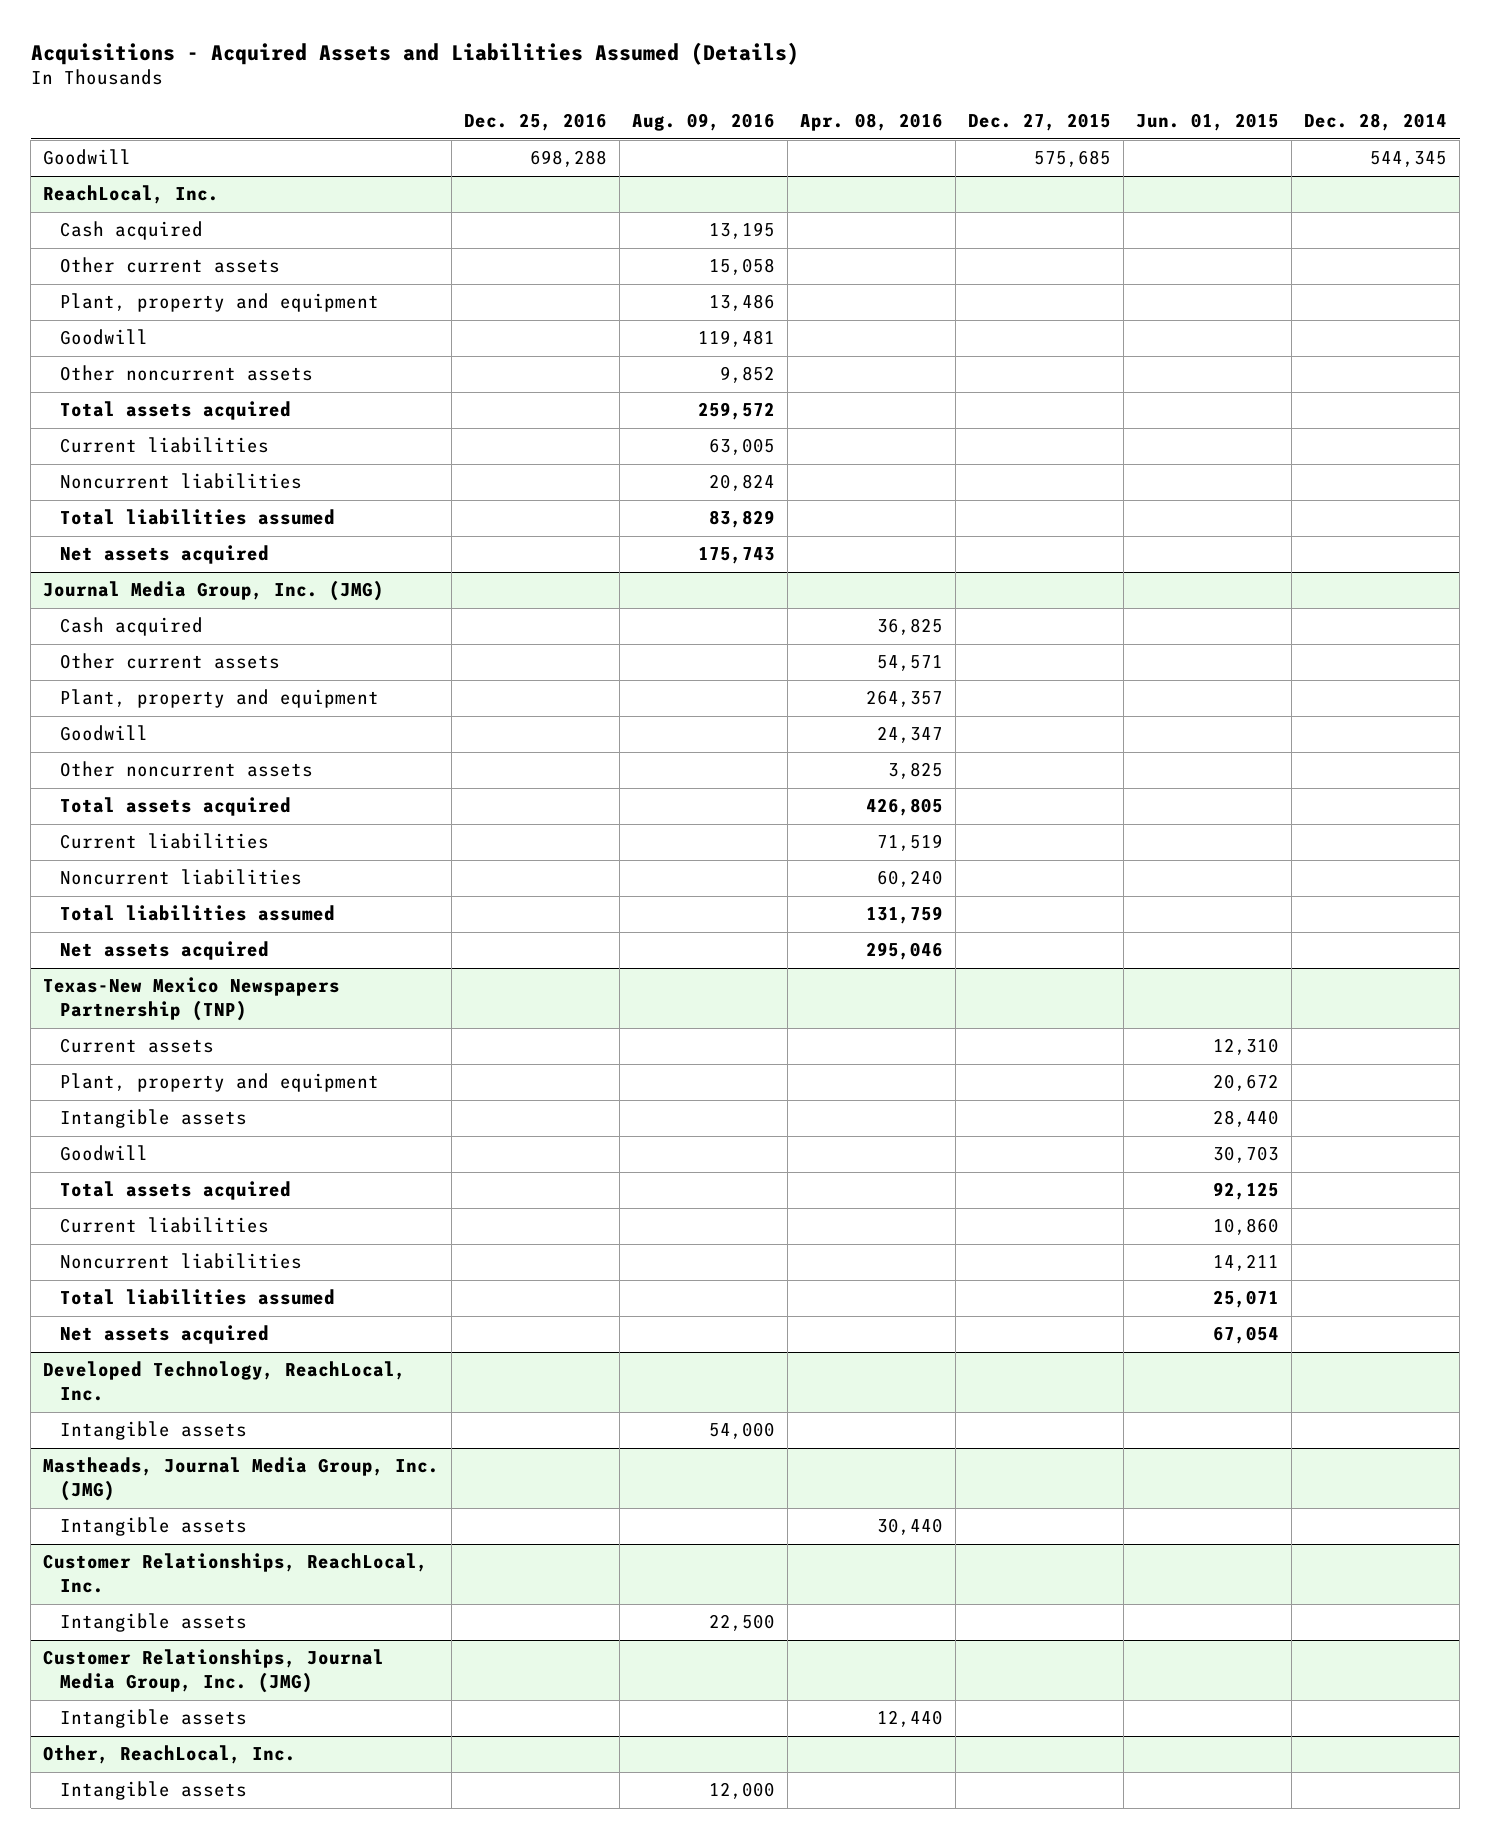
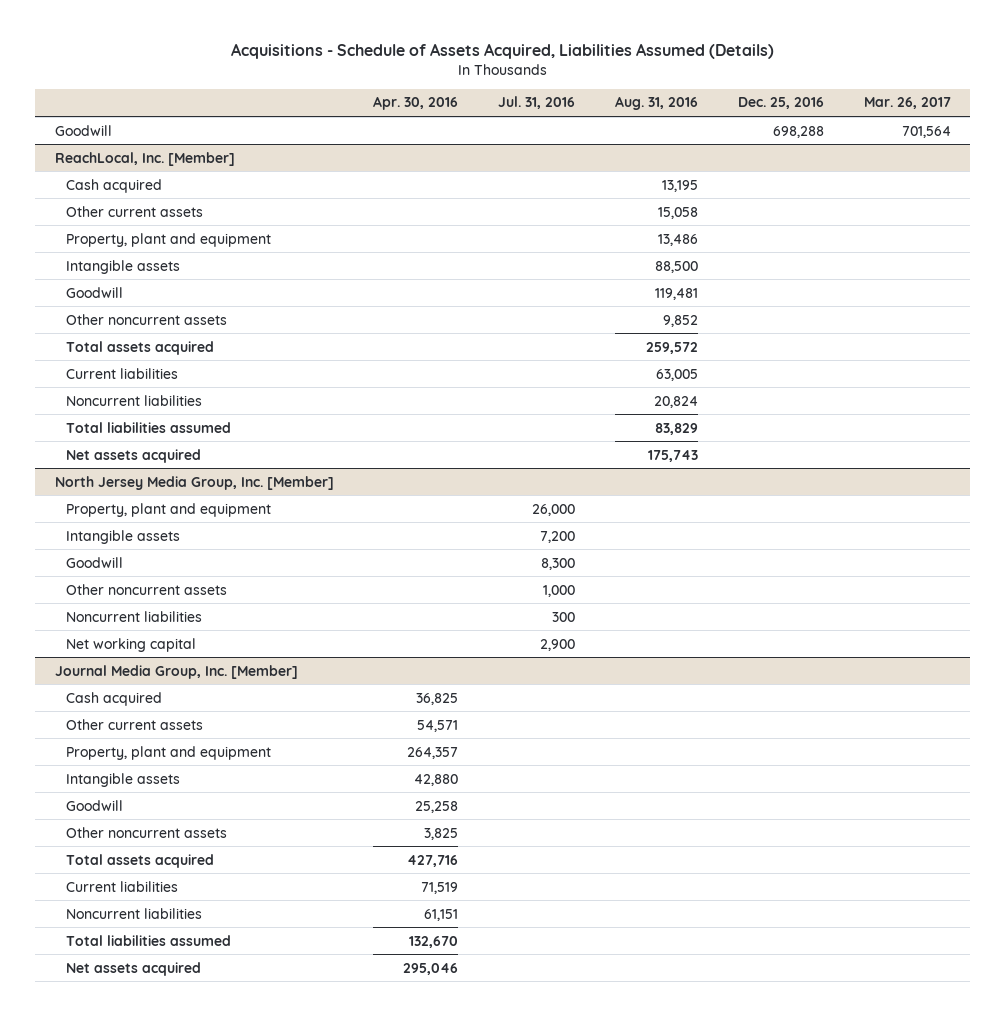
[30,41,799,65] Acquisitions - Acquired Assets and Liabilities Assumed (Details) -> [230,43,774,60] Acquisitions - Schedule of Assets Acquired, Liabilities Assumed (Details)
[632,113,776,132] Aug. 09, 2016 -> none
[800,113,944,132] Apr. 08, 2016 -> none
[968,113,1112,132] Dec. 27, 2015 -> none
[1136,113,1280,132] Jun. 01, 2015 -> none
[1304,113,1448,132] Dec. 28, 2014 -> none
none -> [373,96,459,111] Apr. 30, 2016
none -> [498,96,576,110] Jul. 31, 2016
none -> [615,96,699,111] Aug. 31, 2016
none -> [863,97,951,110] Mar. 26, 2017
[43,185,220,205] ReachLocal, Inc. -> [54,151,235,166] ReachLocal, Inc. [Member]
[59,293,379,313] Plant, property and equipment -> [66,232,272,247] Property, plant and equipment
none -> [66,259,181,274] Intangible assets
none -> [54,475,334,490] North Jersey Media Group, Inc. [Member]
none -> [66,502,272,517] Property, plant and equipment
none -> [66,529,181,544] Intangible assets
none -> [66,556,124,568] Goodwill
none -> [66,583,228,595] Other noncurrent assets
none -> [66,610,203,622] Noncurrent liabilities
none -> [66,637,197,652] Net working capital
[43,580,385,602] Journal Media Group, Inc. (JMG) -> [54,664,298,679] Journal Media Group, Inc. [Member]
[59,689,379,709] Plant, property and equipment -> [66,745,272,760] Property, plant and equipment
none -> [66,772,181,787] Intangible assets
[43,977,341,1022] Texas-New Mexico Newspapers Partnership (TNP) -> none
[59,1038,214,1054] Current assets -> none
[59,1073,379,1093] Plant, property and equipment -> none
[59,1109,247,1129] Intangible assets -> none
[59,1145,148,1162] Goodwill -> none
[59,1181,291,1201] Total assets acquired -> none
[59,1217,269,1234] Current liabilities -> none
[59,1253,302,1270] Noncurrent liabilities -> none
[59,1289,335,1306] Total liabilities assumed -> none
[59,1325,269,1345] Net assets acquired -> none
[43,1361,407,1402] Developed Technology, ReachLocal, Inc. -> none
[59,1421,247,1441] Intangible assets -> none
[43,1457,440,1502] Mastheads, Journal Media Group, Inc. (JMG) -> none
[59,1517,247,1537] Intangible assets -> none
[43,1553,429,1594] Customer Relationships, ReachLocal, Inc. -> none
[59,1613,247,1633] Intangible assets -> none
[43,1649,385,1694] Customer Relationships, Journal Media Group, Inc. (JMG) -> none
[59,1709,247,1729] Intangible assets -> none
[43,1745,297,1765] Other, ReachLocal, Inc. -> none
[59,1781,247,1801] Intangible assets -> none

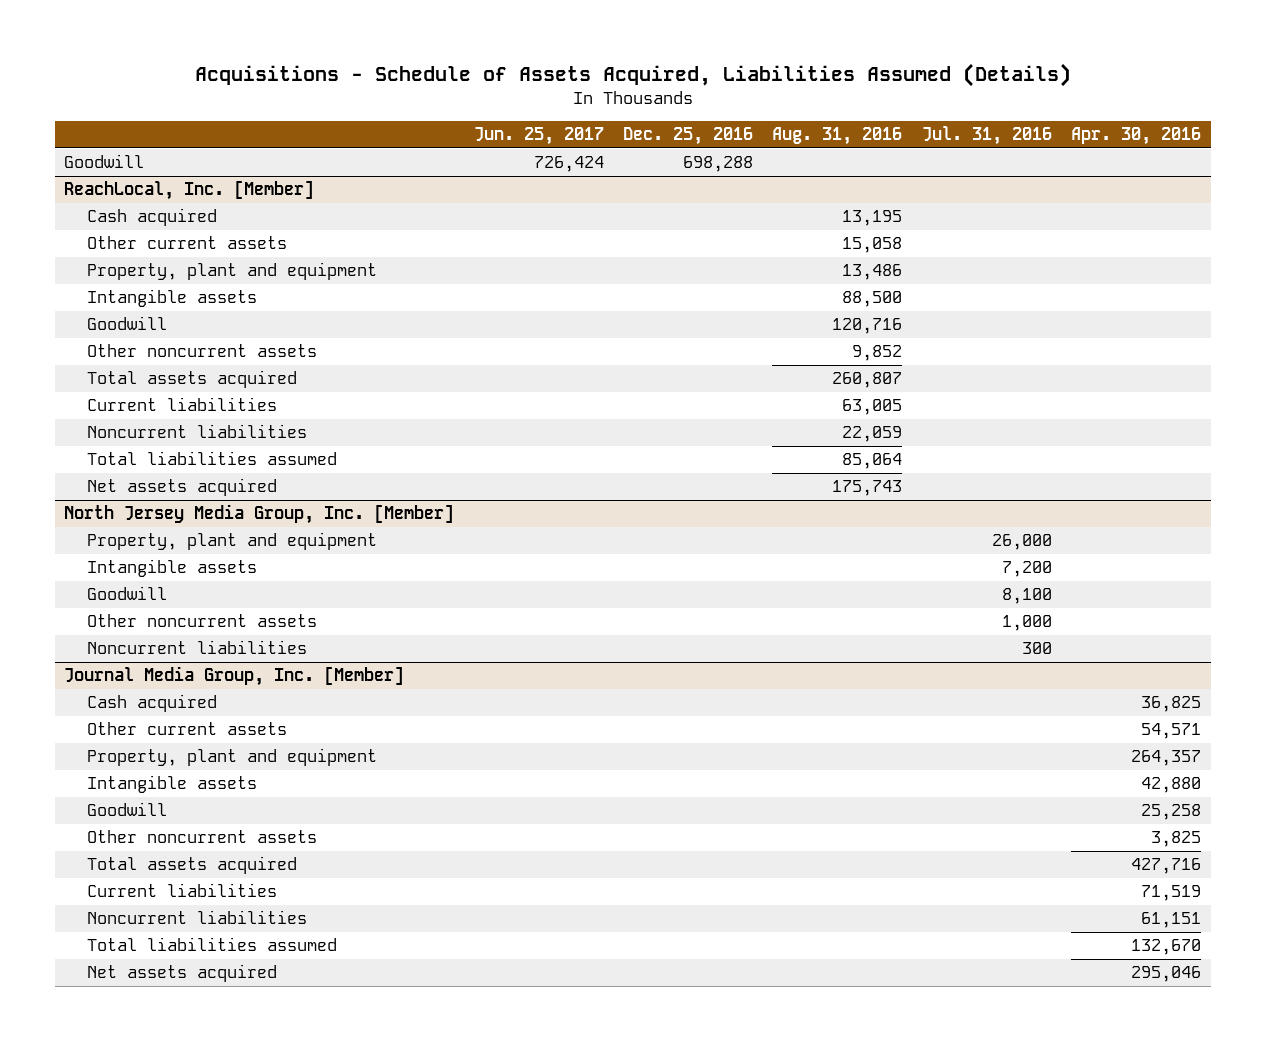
[863,97,951,110] Mar. 26, 2017 -> none
none -> [473,127,604,146] Jun. 25, 2017
[655,287,699,300] 119,481 -> [832,318,903,335] 120,716
[646,341,699,354] 259,572 -> [832,372,903,389] 260,807
[654,395,699,408] 20,824 -> [842,426,903,443] 22,059
[655,422,699,435] 83,829 -> [842,453,903,470] 85,064
[541,557,576,570] 8,300 -> [1001,588,1052,605] 8,100
[66,637,197,652] Net working capital -> none

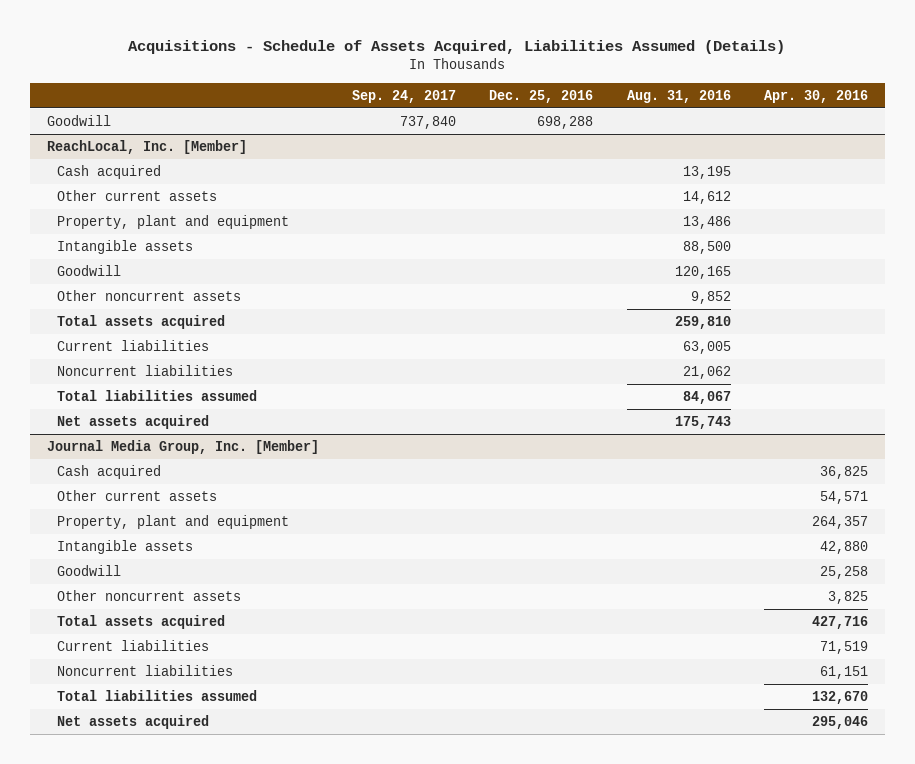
[473,127,604,146] Jun. 25, 2017 -> none
[921,126,1052,146] Jul. 31, 2016 -> none
none -> [351,89,456,103] Sep. 24, 2017
[842,237,903,254] 15,058 -> [682,190,731,204] 14,612
[832,318,903,335] 120,716 -> [674,265,731,279] 120,165
[832,372,903,389] 260,807 -> [674,315,731,329] 259,810
[842,426,903,443] 22,059 -> [682,365,731,379] 21,062
[842,453,903,470] 85,064 -> [682,390,731,404] 84,067
[64,504,455,525] North Jersey Media Group, Inc. [Member] -> none
[87,532,378,551] Property, plant and equipment -> none
[87,559,258,578] Intangible assets -> none
[87,586,168,601] Goodwill -> none
[87,614,318,628] Other noncurrent assets -> none
[87,640,308,655] Noncurrent liabilities -> none

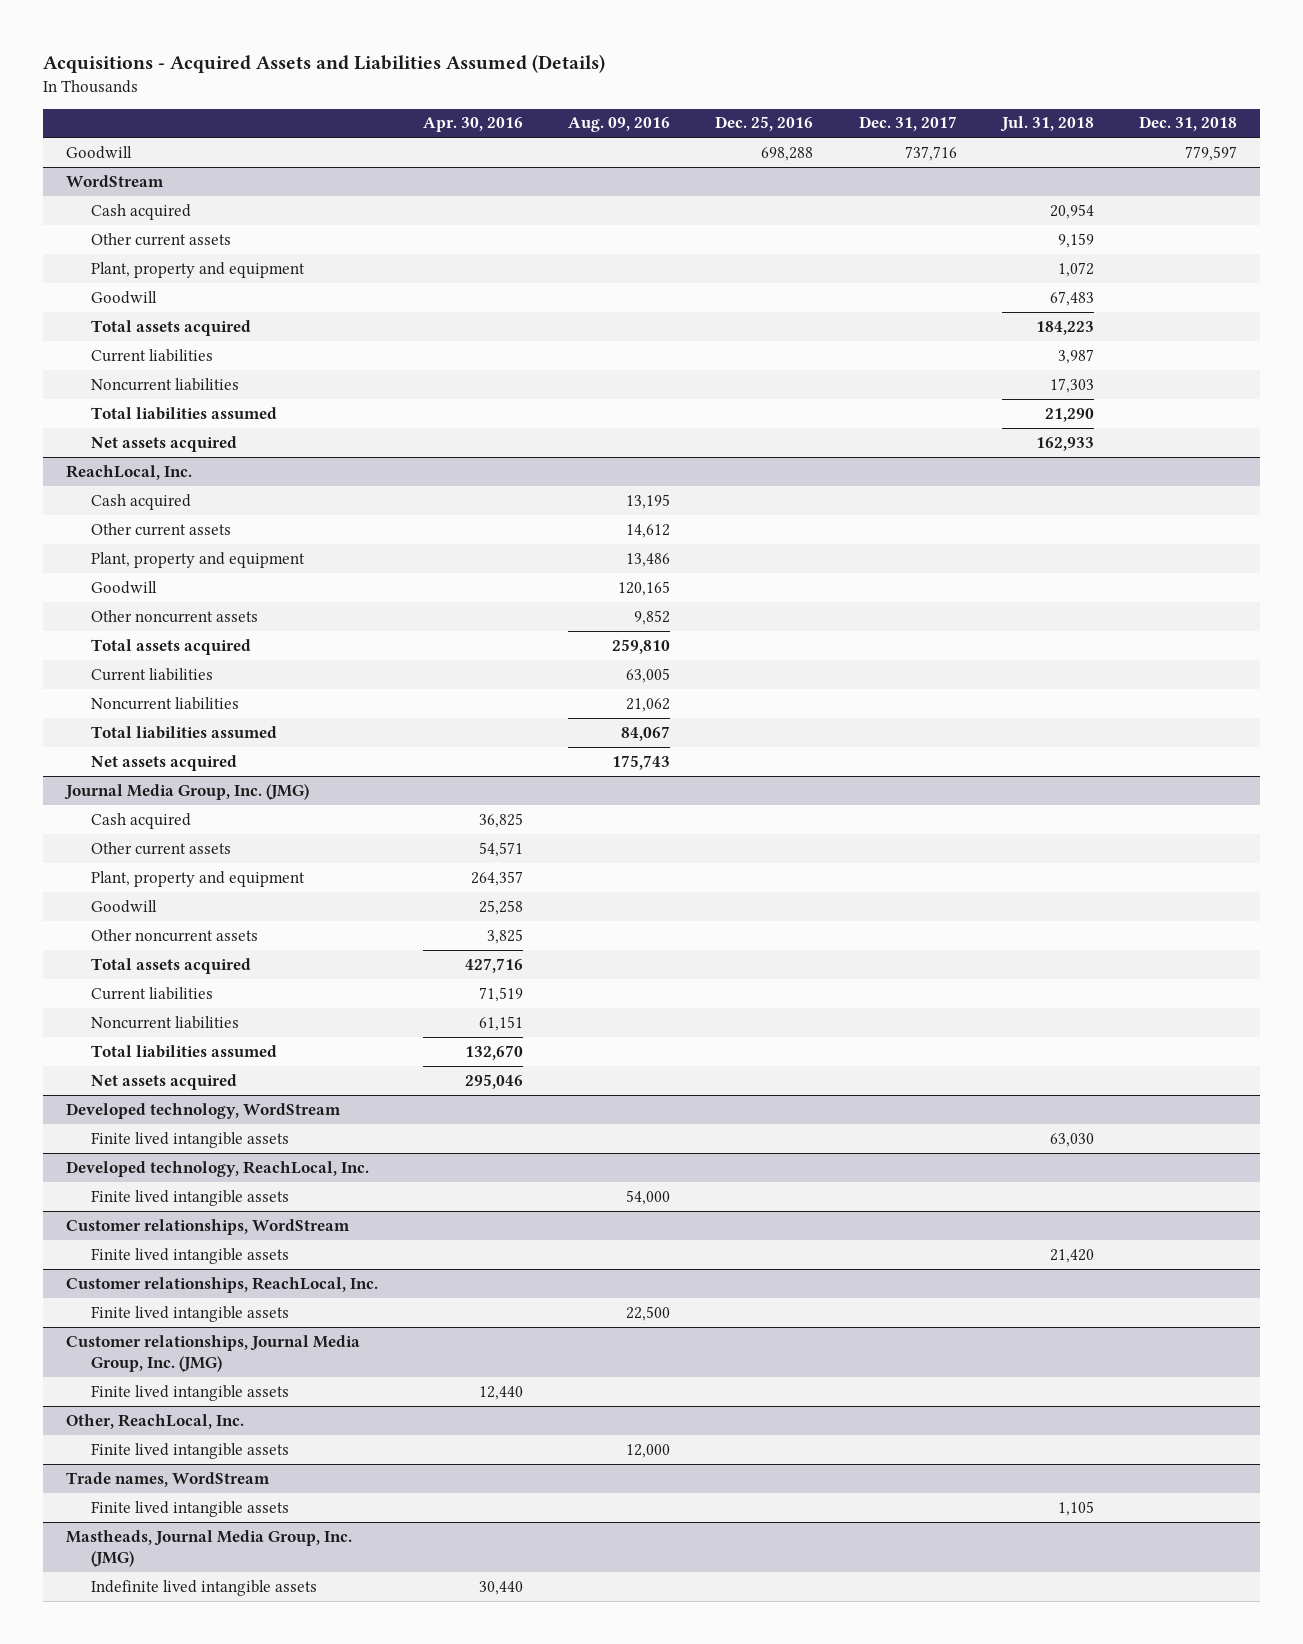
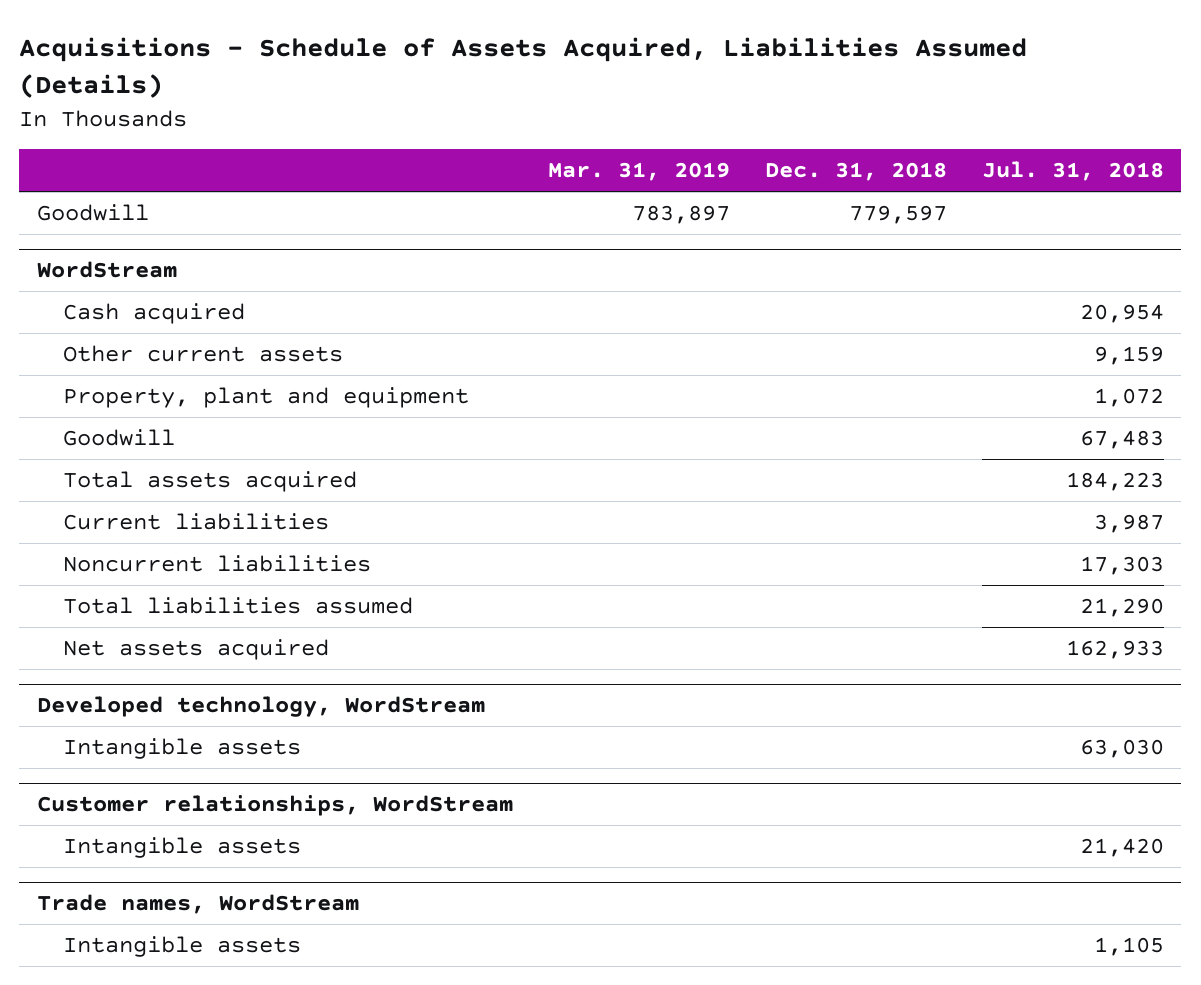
[43,54,606,74] Acquisitions - Acquired Assets and Liabilities Assumed (Details) -> [19,37,1028,99] Acquisitions - Schedule of Assets Acquired, Liabilities Assumed (Details)
[422,117,523,133] Apr. 30, 2016 -> none
[568,117,671,133] Aug. 09, 2016 -> none
[715,116,814,132] Dec. 25, 2016 -> none
[858,116,957,132] Dec. 31, 2017 -> none
none -> [547,162,730,182] Mar. 31, 2019
[90,261,305,278] Plant, property and equipment -> [63,386,470,408] Property, plant and equipment
[65,464,192,480] ReachLocal, Inc. -> none
[90,493,191,510] Cash acquired -> none
[90,522,231,536] Other current assets -> none
[90,551,305,568] Plant, property and equipment -> none
[90,580,157,594] Goodwill -> none
[90,609,258,623] Other noncurrent assets -> none
[90,638,251,655] Total assets acquired -> none
[90,667,213,681] Current liabilities -> none
[90,696,239,710] Noncurrent liabilities -> none
[90,725,277,739] Total liabilities assumed -> none
[90,754,237,771] Net assets acquired -> none
[63,783,309,800] Journal Media Group, Inc. (JMG) -> none
[90,812,191,829] Cash acquired -> none
[90,841,231,855] Other current assets -> none
[90,870,305,887] Plant, property and equipment -> none
[90,899,157,913] Goodwill -> none
[90,928,258,942] Other noncurrent assets -> none
[90,957,251,974] Total assets acquired -> none
[90,986,213,1000] Current liabilities -> none
[90,1015,239,1029] Noncurrent liabilities -> none
[90,1044,277,1058] Total liabilities assumed -> none
[90,1073,237,1090] Net assets acquired -> none
[65,1160,369,1177] Developed technology, ReachLocal, Inc. -> none
[90,1189,289,1206] Finite lived intangible assets -> none
[90,1131,289,1148] Finite lived intangible assets -> [63,737,302,759] Intangible assets
[65,1276,378,1293] Customer relationships, ReachLocal, Inc. -> none
[90,1305,289,1322] Finite lived intangible assets -> none
[65,1334,360,1373] Customer relationships, Journal Media Group, Inc. (JMG) -> none
[90,1384,289,1401] Finite lived intangible assets -> none
[65,1413,244,1429] Other, ReachLocal, Inc. -> none
[90,1442,289,1459] Finite lived intangible assets -> none
[90,1247,289,1264] Finite lived intangible assets -> [63,836,302,858] Intangible assets
[65,1529,352,1568] Mastheads, Journal Media Group, Inc. (JMG) -> none
[90,1579,317,1596] Indefinite lived intangible assets -> none
[90,1500,289,1517] Finite lived intangible assets -> [63,935,302,957] Intangible assets

